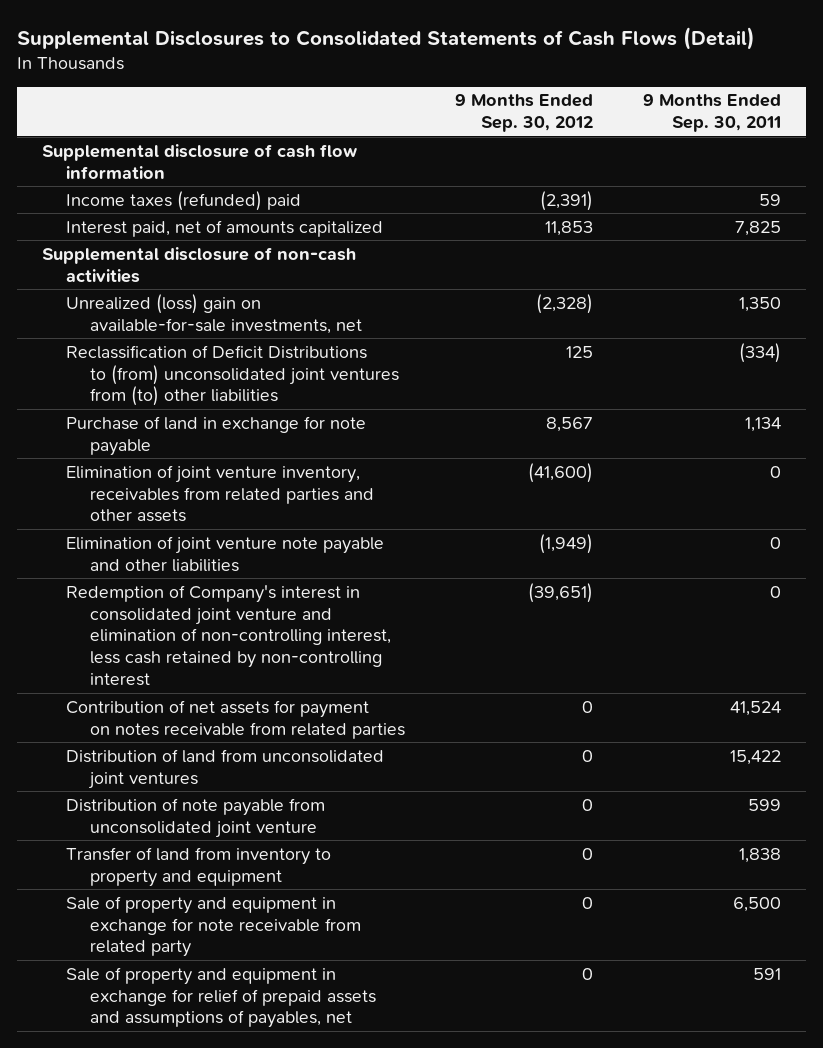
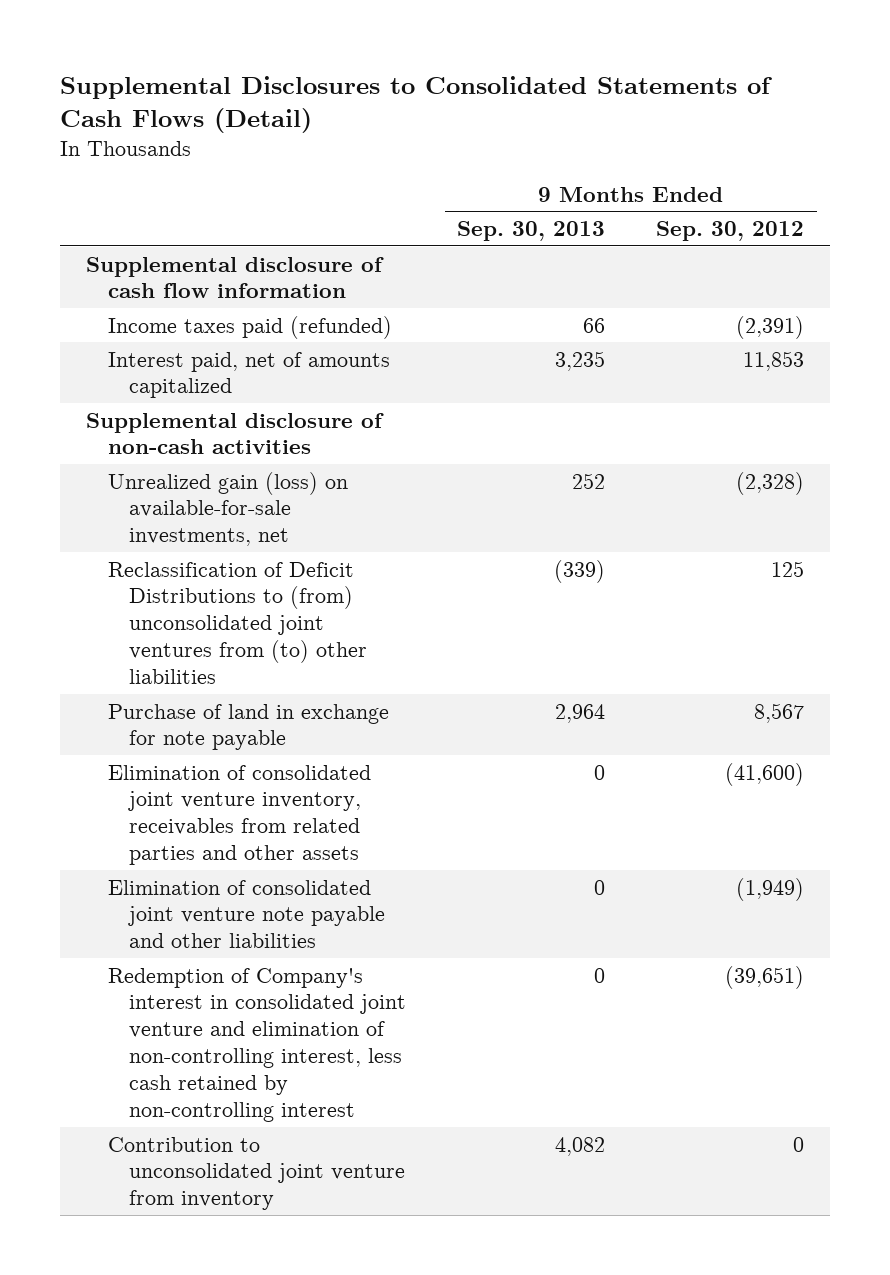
[642,94,781,133] 9 Months Ended Sep. 30, 2011 -> none
none -> [457,221,606,242] Sep. 30, 2013
[65,190,301,211] Income taxes (refunded) paid -> [107,315,392,339] Income taxes paid (refunded)
[65,293,362,334] Unrealized (loss) gain on available-for-sale investments, net -> [107,471,348,547] Unrealized gain (loss) on available-for-sale investments, net
[65,464,374,523] Elimination of joint venture inventory, receivables from related parties and other assets -> [107,764,371,866] Elimination of consolidated joint venture inventory, receivables from related parties and other assets
[65,535,384,572] Elimination of joint venture note payable and other liabilities -> [107,879,386,949] Elimination of consolidated joint venture note payable and other liabilities
[65,699,405,739] Contribution of net assets for payment on notes receivable from related parties -> none
[65,748,384,789] Distribution of land from unconsolidated joint ventures -> none
[65,797,325,838] Distribution of note payable from unconsolidated joint venture -> none
[65,846,331,887] Transfer of land from inventory to property and equipment -> none
[65,895,361,958] Sale of property and equipment in exchange for note receivable from related party -> none
[65,966,376,1029] Sale of property and equipment in exchange for relief of prepaid assets and assumptions of payables, net -> none
none -> [107,1136,406,1211] Contribution to unconsolidated joint venture from inventory

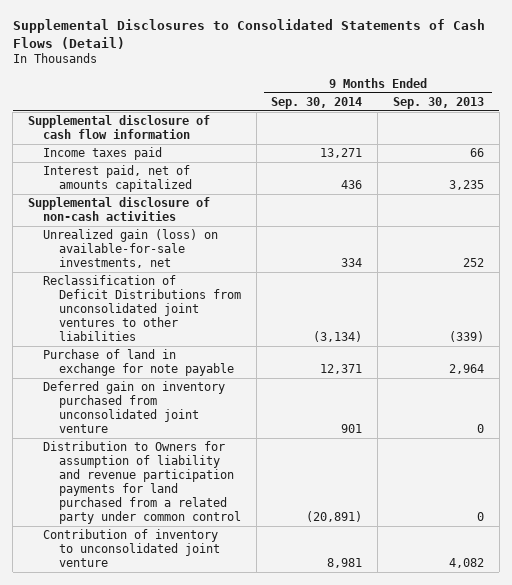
[656,221,805,242] Sep. 30, 2012 -> none
none -> [271,96,363,109] Sep. 30, 2014
[107,315,392,339] Income taxes paid (refunded) -> [43,147,163,161] Income taxes paid
[107,561,368,685] Reclassification of Deficit Distributions to (from) unconsolidated joint ventures from (to) other liabilities -> [43,275,241,341] Reclassification of Deficit Distributions from unconsolidated joint ventures to other liabilities
[107,764,371,866] Elimination of consolidated joint venture inventory, receivables from related parties and other assets -> none
[107,879,386,949] Elimination of consolidated joint venture note payable and other liabilities -> none
[107,967,407,1123] Redemption of Company's interest in consolidated joint venture and elimination of non-controlling interest, less cash retained by non-controlling interest -> none
none -> [43,381,226,434] Deferred gain on inventory purchased from unconsolidated joint venture
none -> [43,441,241,524] Distribution to Owners for assumption of liability and revenue participation payments for land purchased from a related party under common control
[107,1136,406,1211] Contribution to unconsolidated joint venture from inventory -> [43,529,220,568] Contribution of inventory to unconsolidated joint venture

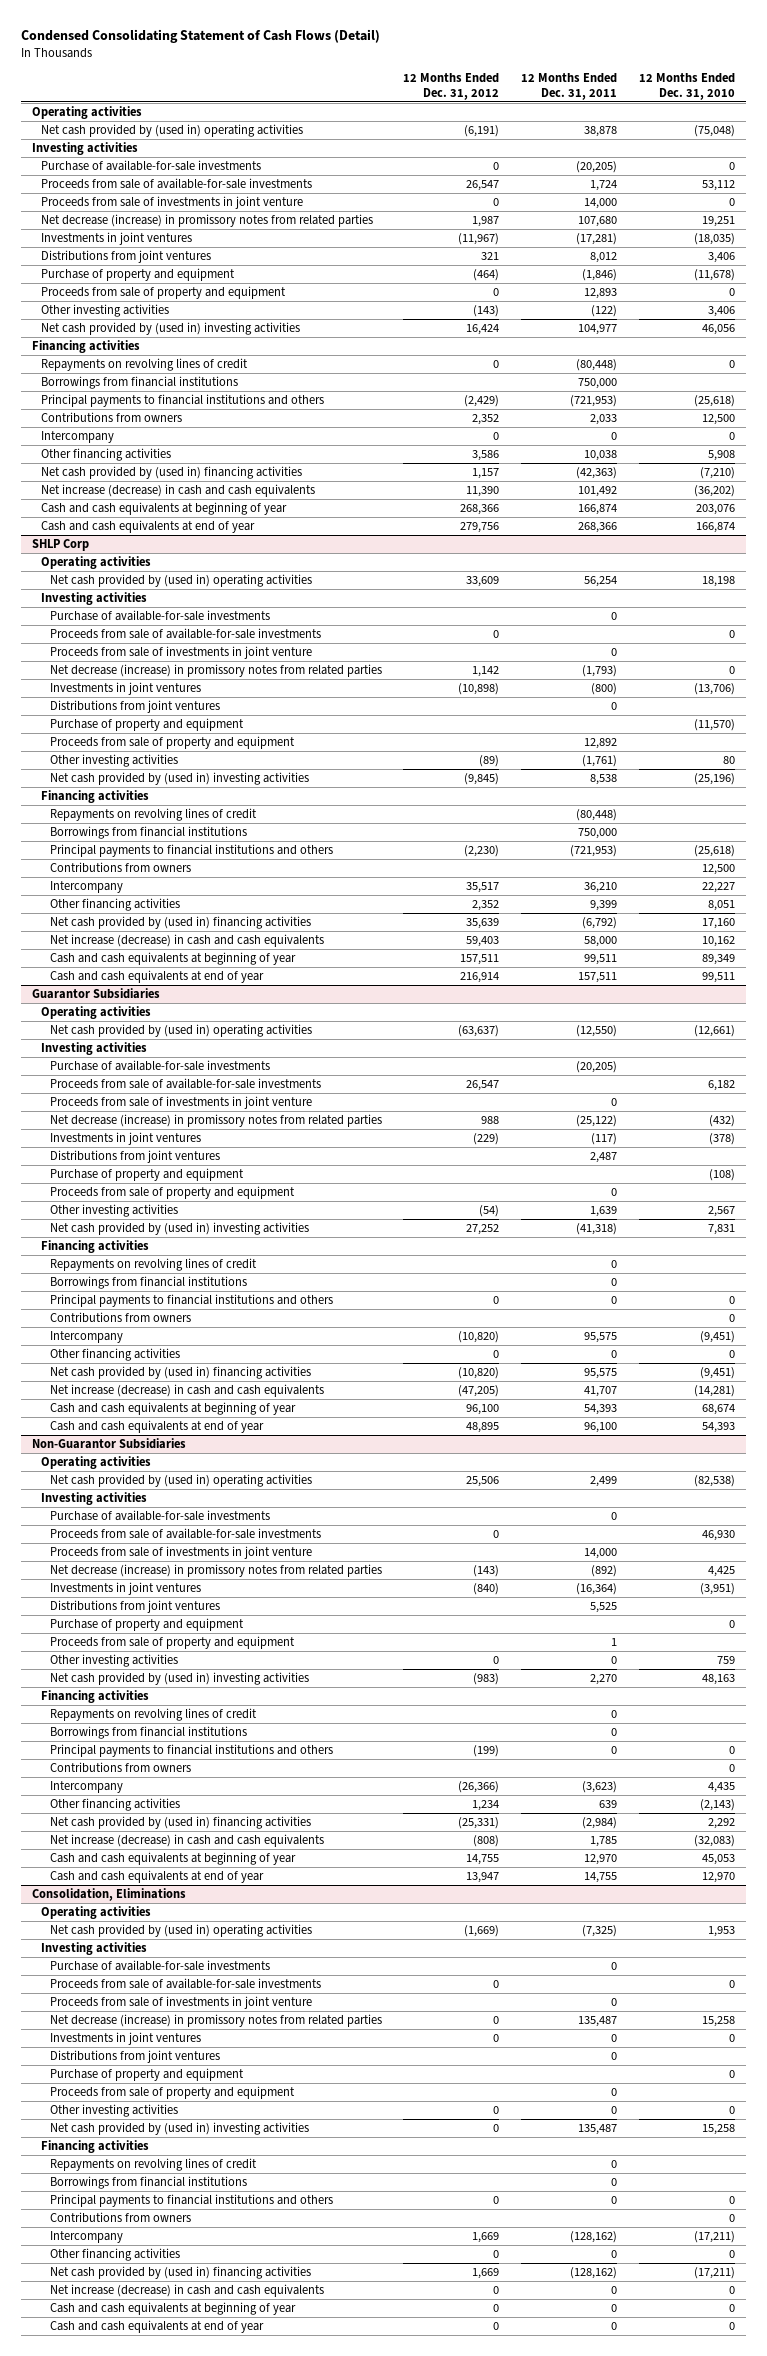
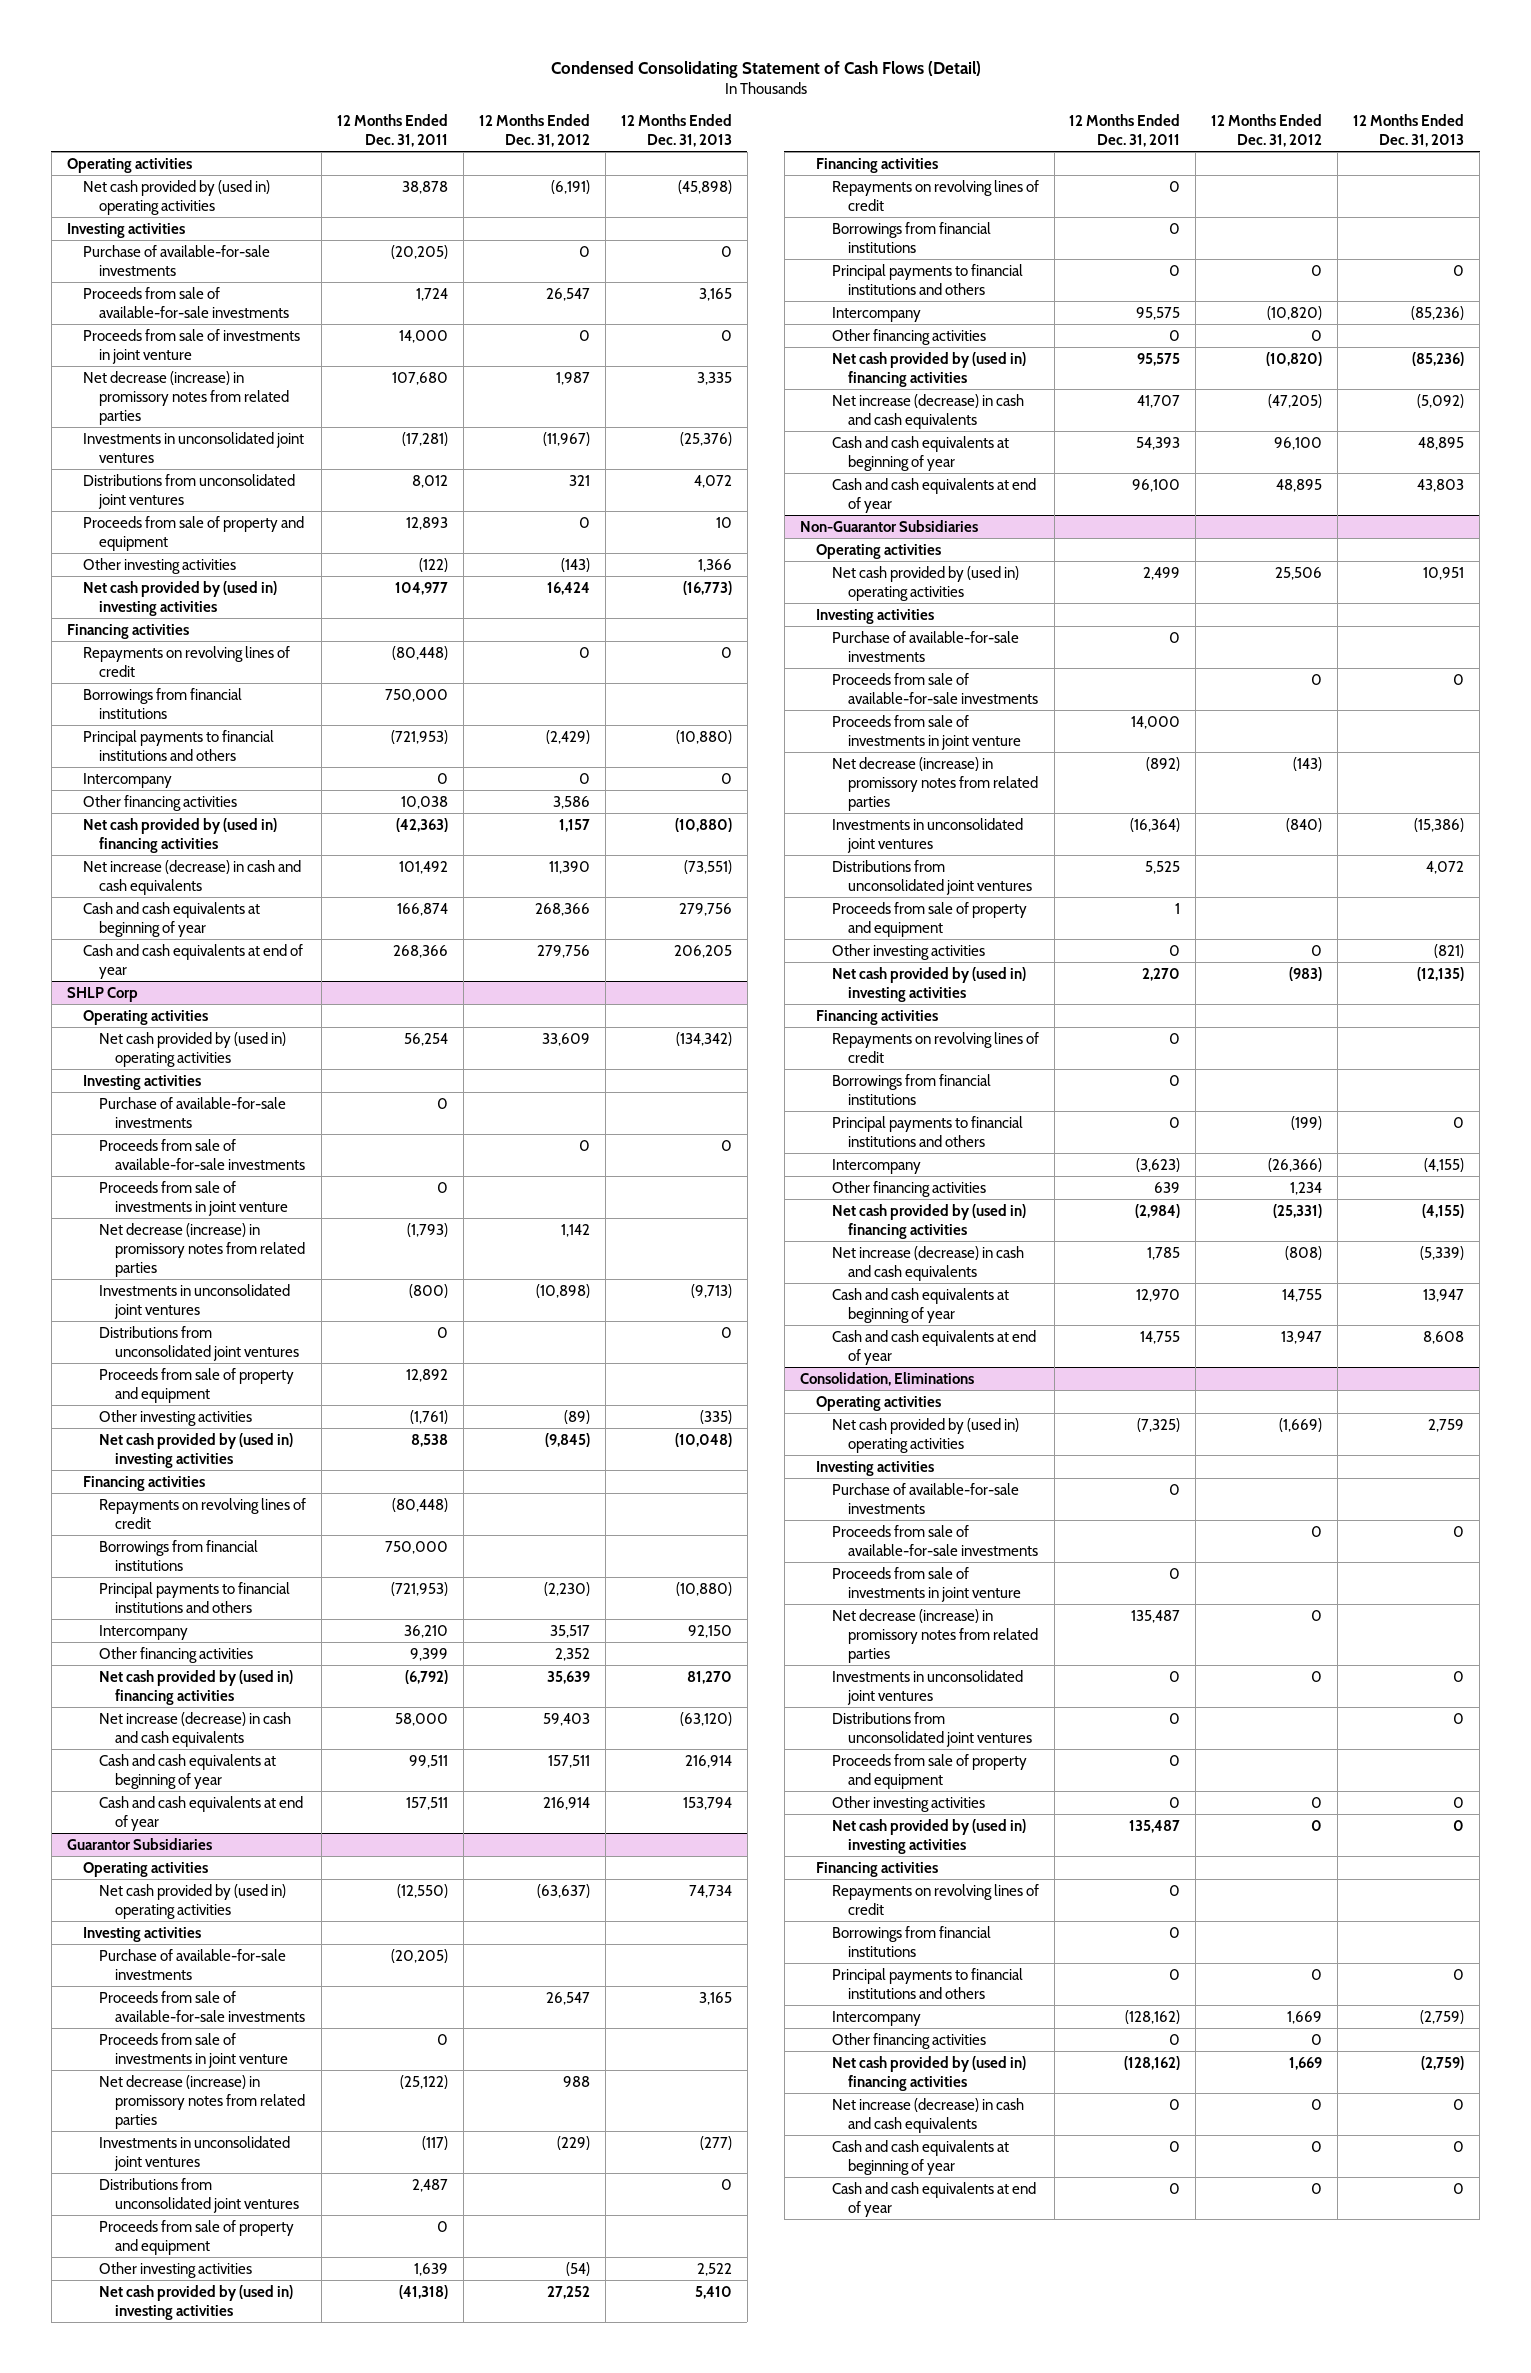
[639,73,736,101] 12 Months Ended Dec. 31, 2010 -> none
none -> [620,113,732,147] 12 Months Ended Dec. 31, 2013
[40,268,235,282] Purchase of property and equipment -> none
[40,232,192,246] Investments in joint ventures -> [82,431,304,463] Investments in unconsolidated joint ventures
[40,250,211,264] Distributions from joint ventures -> [82,473,295,509] Distributions from unconsolidated joint ventures
[40,412,182,424] Contributions from owners -> none
[49,718,244,732] Purchase of property and equipment -> none
[49,682,201,696] Investments in joint ventures -> [98,1283,290,1319] Investments in unconsolidated joint ventures
[49,700,220,714] Distributions from joint ventures -> [98,1325,300,1361] Distributions from unconsolidated joint ventures
[49,862,191,874] Contributions from owners -> none
[49,1168,244,1182] Purchase of property and equipment -> none
[49,1132,201,1146] Investments in joint ventures -> [98,2135,290,2171] Investments in unconsolidated joint ventures
[49,1150,220,1164] Distributions from joint ventures -> [98,2177,300,2213] Distributions from unconsolidated joint ventures
[49,1312,191,1324] Contributions from owners -> none
[49,1618,244,1632] Purchase of property and equipment -> none
[49,1582,201,1596] Investments in joint ventures -> [831,817,1023,853] Investments in unconsolidated joint ventures
[49,1600,220,1614] Distributions from joint ventures -> [831,859,1032,895] Distributions from unconsolidated joint ventures
[49,1762,191,1774] Contributions from owners -> none
[49,2068,244,2082] Purchase of property and equipment -> none
[49,2032,201,2046] Investments in joint ventures -> [831,1669,1023,1705] Investments in unconsolidated joint ventures
[49,2050,220,2064] Distributions from joint ventures -> [831,1711,1032,1747] Distributions from unconsolidated joint ventures
[49,2212,191,2224] Contributions from owners -> none

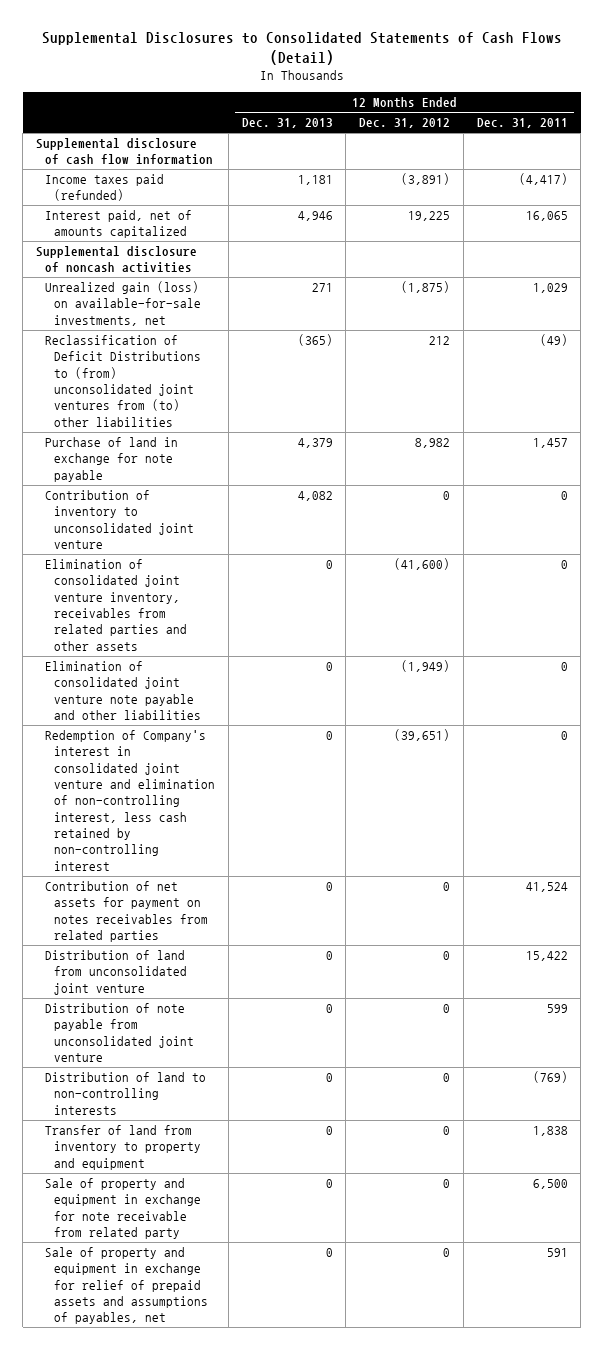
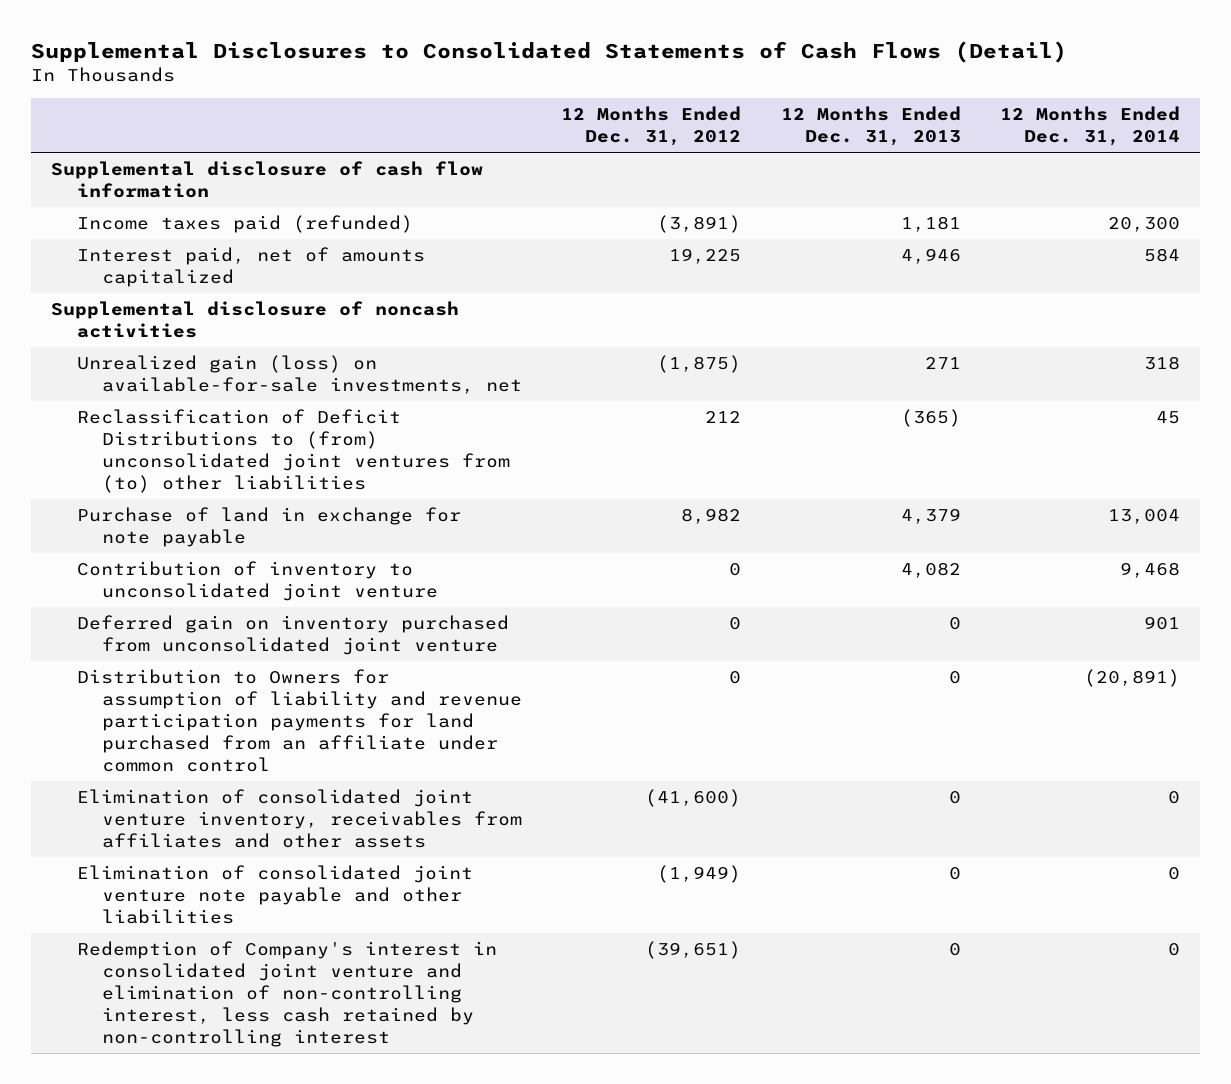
[476,118,568,129] Dec. 31, 2011 -> none
none -> [999,106,1180,147] 12 Months Ended Dec. 31, 2014
none -> [76,614,509,655] Deferred gain on inventory purchased from unconsolidated joint venture
none -> [76,668,523,773] Distribution to Owners for assumption of liability and revenue participation payments for land purchased from an affiliate under common control
[45,559,188,651] Elimination of consolidated joint venture inventory, receivables from related parties and other assets -> [76,788,523,849] Elimination of consolidated joint venture inventory, receivables from affiliates and other assets
[45,881,209,943] Contribution of net assets for payment on notes receivables from related parties -> none
[45,950,188,995] Distribution of land from unconsolidated joint venture -> none
[45,1003,195,1063] Distribution of note payable from unconsolidated joint venture -> none
[45,1072,207,1115] Distribution of land to non-controlling interests -> none
[45,1125,202,1170] Transfer of land from inventory to property and equipment -> none
[45,1178,202,1240] Sale of property and equipment in exchange for note receivable from related party -> none
[45,1247,209,1325] Sale of property and equipment in exchange for relief of prepaid assets and assumptions of payables, net -> none

